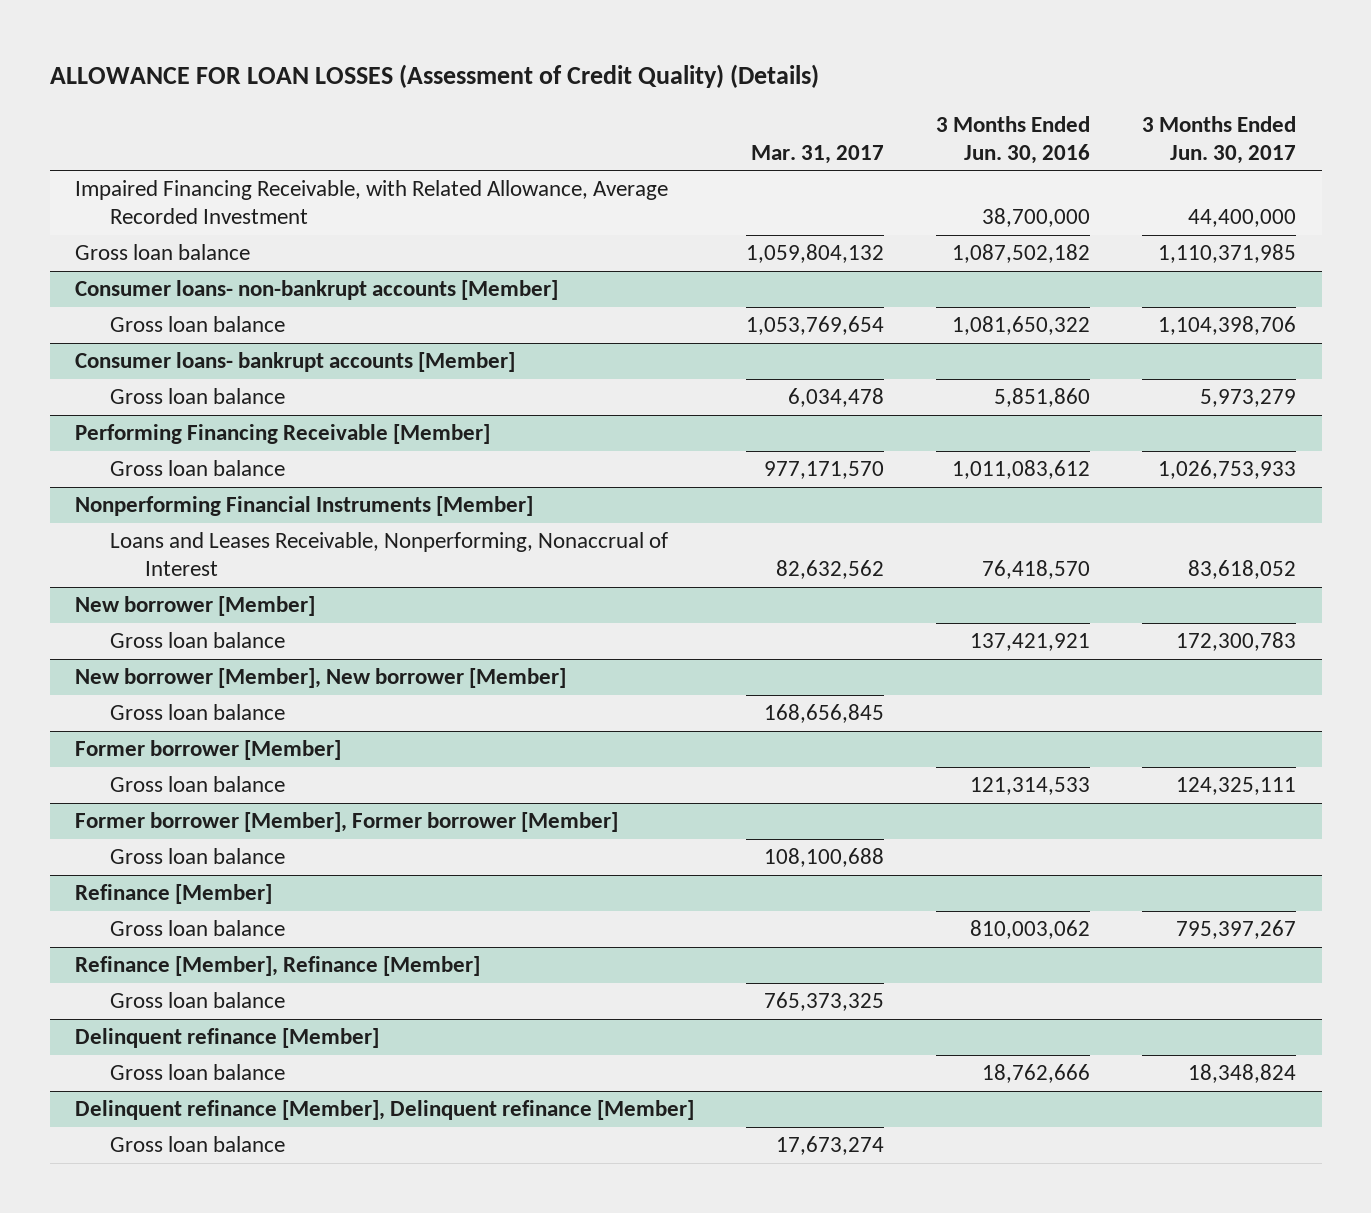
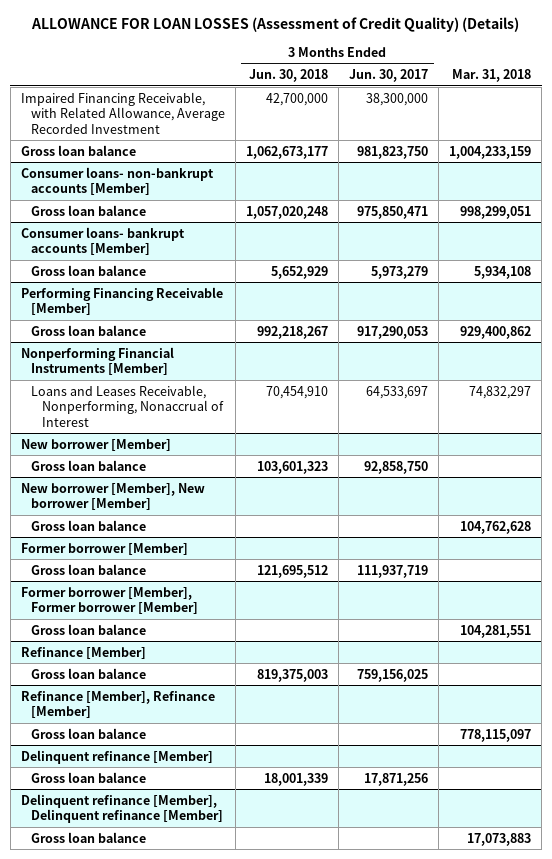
[751,144,885,164] Mar. 31, 2017 -> none
[936,115,1091,164] 3 Months Ended Jun. 30, 2016 -> none
none -> [249,68,329,82] Jun. 30, 2018
none -> [452,68,532,82] Mar. 31, 2018
[1187,209,1296,228] 44,400,000 -> [366,92,429,106] 38,300,000
[1157,244,1296,264] 1,110,371,985 -> [357,145,429,159] 981,823,750
[1157,316,1296,336] 1,104,398,706 -> [357,205,429,219] 975,850,471
[1157,460,1296,480] 1,026,753,933 -> [357,325,429,339] 917,290,053
[1187,560,1296,580] 83,618,052 -> [366,385,429,399] 64,533,697
[1175,632,1296,652] 172,300,783 -> [364,460,429,474] 92,858,750
[1175,777,1296,796] 124,325,111 -> [357,564,429,578] 111,937,719
[1175,920,1296,940] 795,397,267 -> [357,668,429,682] 759,156,025
[1187,1064,1296,1084] 18,348,824 -> [364,772,429,786] 17,871,256

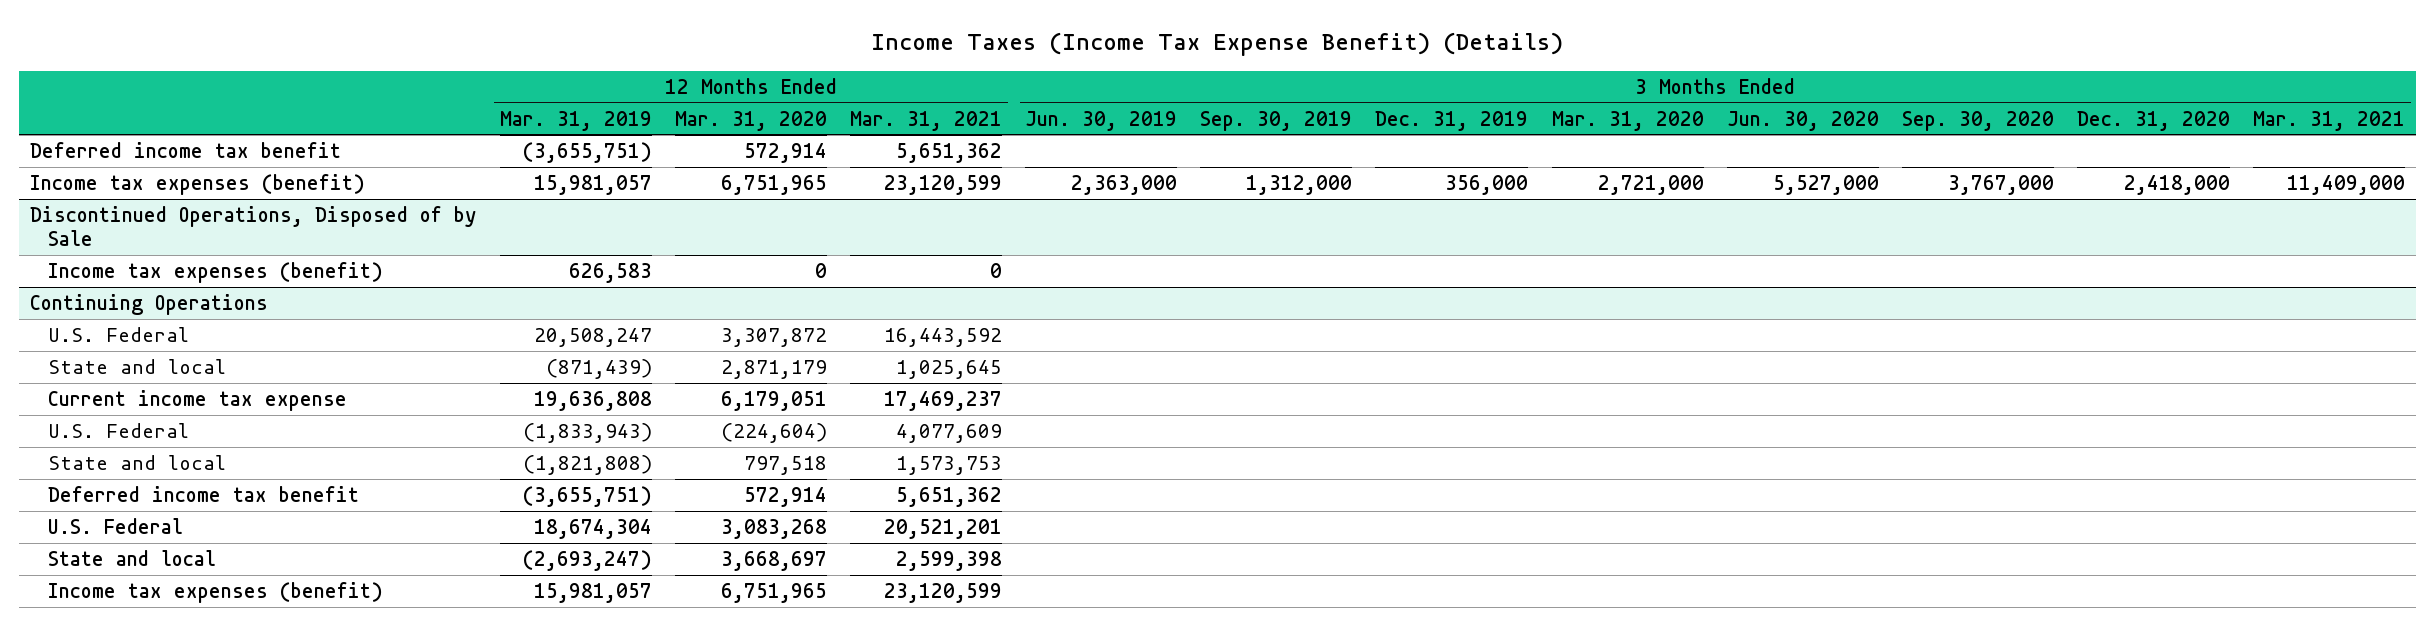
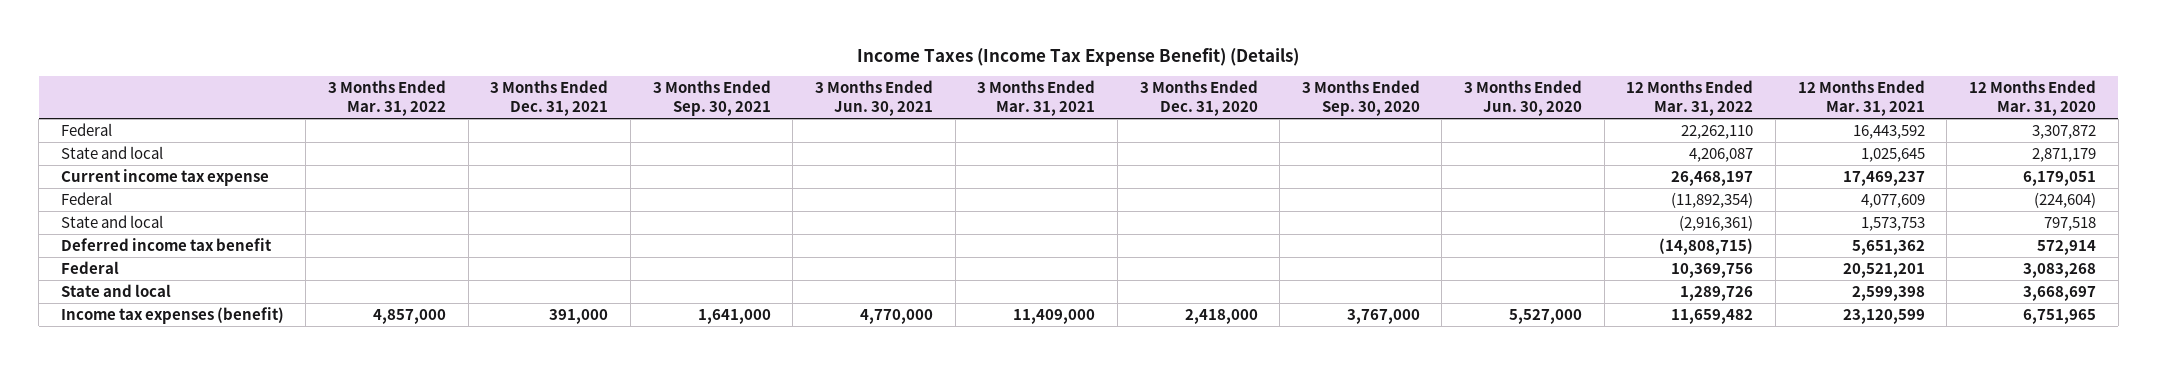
[500,110,653,131] Mar. 31, 2019 -> none
[1025,110,1178,131] Jun. 30, 2019 -> none
[1200,110,1353,131] Sep. 30, 2019 -> none
[1375,110,1529,131] Dec. 31, 2019 -> none
[1551,110,1704,131] Mar. 31, 2020 -> none
none -> [328,80,447,116] 3 Months Ended Mar. 31, 2022
none -> [490,80,609,116] 3 Months Ended Dec. 31, 2021
none -> [652,80,771,116] 3 Months Ended Sep. 30, 2021
none -> [814,80,933,116] 3 Months Ended Jun. 30, 2021
none -> [1626,80,1754,116] 12 Months Ended Mar. 31, 2022
[30,141,342,158] Deferred income tax benefit -> none
[30,205,478,247] Discontinued Operations, Disposed of by Sale -> none
[48,261,384,283] Income tax expenses (benefit) -> none
[30,293,269,315] Continuing Operations -> none
[48,326,190,342] U.S. Federal -> [60,123,112,137] Federal
[48,422,190,438] U.S. Federal -> [60,192,112,206] Federal
[48,517,184,534] U.S. Federal -> [60,261,119,275] Federal
[48,581,384,603] Income tax expenses (benefit) -> none
[30,173,366,195] Income tax expenses (benefit) -> [60,307,284,325] Income tax expenses (benefit)

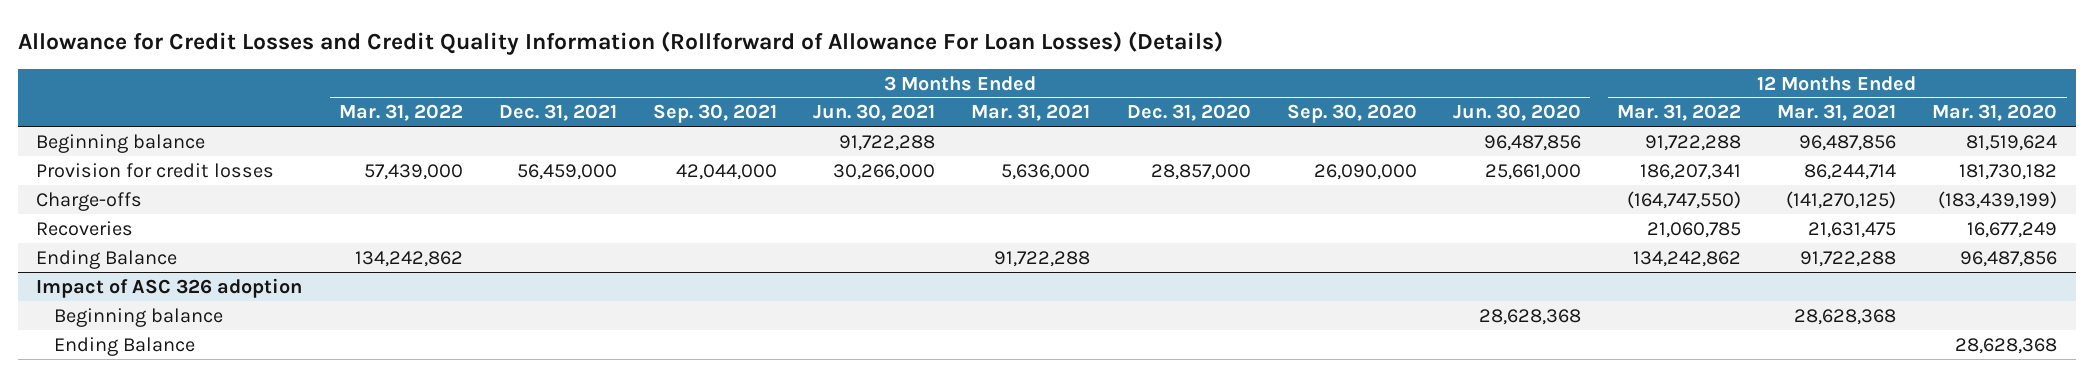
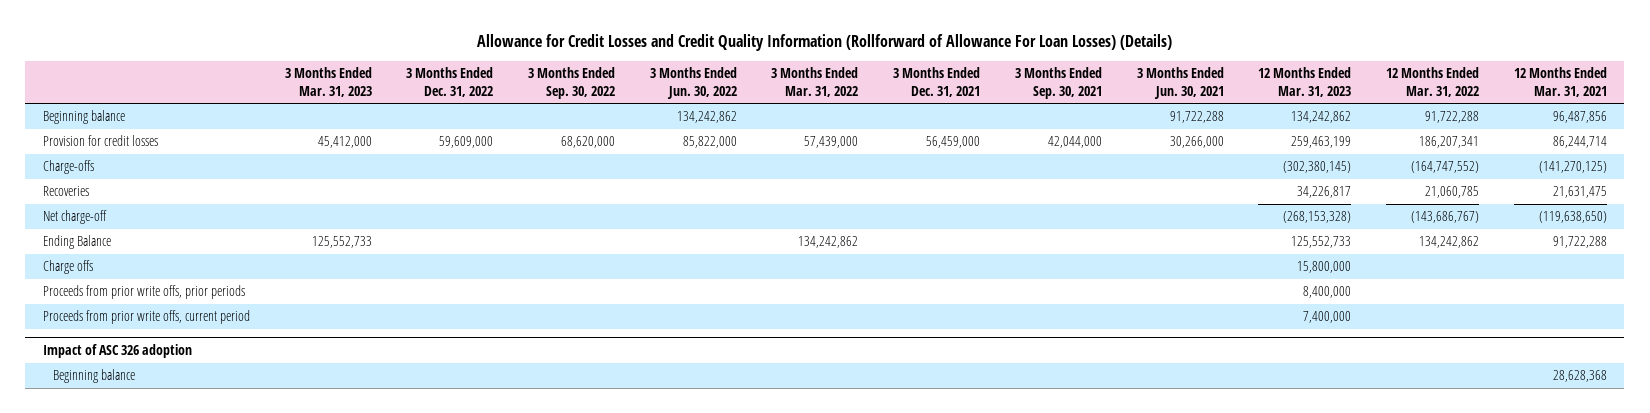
[971,104,1091,122] Mar. 31, 2021 -> none
[1126,104,1251,122] Dec. 31, 2020 -> none
[1286,104,1417,124] Sep. 30, 2020 -> none
[1452,104,1581,122] Jun. 30, 2020 -> none
[1932,104,2058,122] Mar. 31, 2020 -> none
none -> [284,66,372,97] 3 Months Ended Mar. 31, 2023
none -> [406,66,494,97] 3 Months Ended Dec. 31, 2022
none -> [528,66,616,99] 3 Months Ended Sep. 30, 2022
none -> [649,66,737,99] 3 Months Ended Jun. 30, 2022
none -> [1258,66,1352,97] 12 Months Ended Mar. 31, 2023
[1627,190,1742,209] (164,747,550) -> [1411,161,1480,174] (164,747,552)
none -> [42,210,107,225] Net charge-off
none -> [42,260,93,275] Charge offs
none -> [42,285,245,300] Proceeds from prior write offs, prior periods
none -> [42,310,250,325] Proceeds from prior write offs, current period
[54,336,196,356] Ending Balance -> none

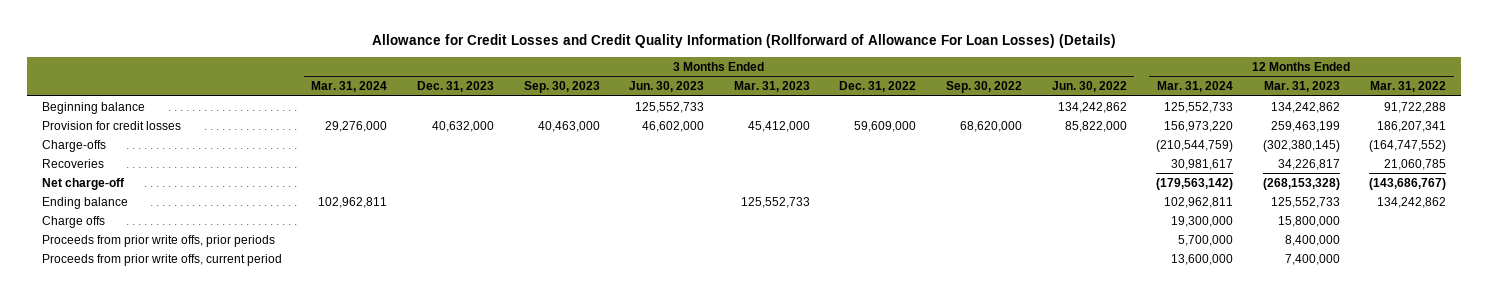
[771,66,859,97] 3 Months Ended Mar. 31, 2022 -> none
[893,66,981,97] 3 Months Ended Dec. 31, 2021 -> none
[1014,66,1102,99] 3 Months Ended Sep. 30, 2021 -> none
[1136,66,1224,99] 3 Months Ended Jun. 30, 2021 -> none
[1513,66,1607,97] 12 Months Ended Mar. 31, 2021 -> none
none -> [311,81,388,93] Mar. 31, 2024
none -> [417,81,495,93] Dec. 31, 2023
none -> [523,81,600,94] Sep. 30, 2023
none -> [629,81,705,93] Jun. 30, 2023
none -> [1157,81,1234,93] Mar. 31, 2024
[42,235,111,250] Ending Balance -> [41,196,128,209] Ending balance
[42,344,192,359] Impact of ASC 326 adoption -> none
[52,369,135,384] Beginning balance -> none

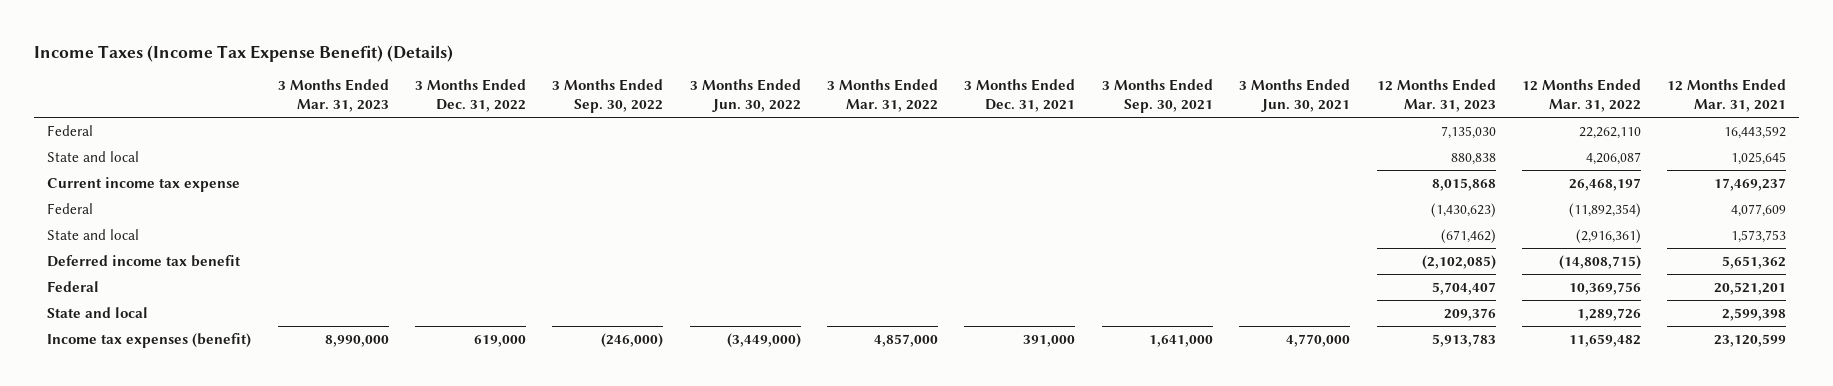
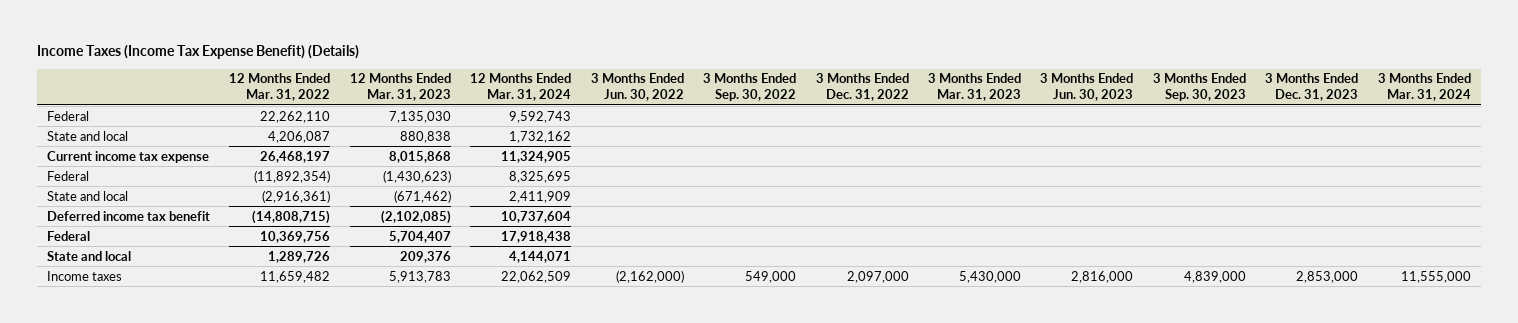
[827,79,939,113] 3 Months Ended Mar. 31, 2022 -> none
[964,79,1076,113] 3 Months Ended Dec. 31, 2021 -> none
[1101,79,1213,114] 3 Months Ended Sep. 30, 2021 -> none
[1239,79,1351,113] 3 Months Ended Jun. 30, 2021 -> none
[1667,79,1787,113] 12 Months Ended Mar. 31, 2021 -> none
none -> [470,73,572,102] 12 Months Ended Mar. 31, 2024
none -> [1040,73,1134,102] 3 Months Ended Jun. 30, 2023
none -> [1152,73,1246,102] 3 Months Ended Sep. 30, 2023
none -> [1265,73,1359,102] 3 Months Ended Dec. 31, 2023
none -> [1377,73,1471,102] 3 Months Ended Mar. 31, 2024
[47,332,252,348] Income tax expenses (benefit) -> [46,270,122,281] Income taxes
[324,334,389,347] 8,990,000 -> [958,270,1021,283] 5,430,000
[473,334,526,347] 619,000 -> [846,270,909,283] 2,097,000
[601,332,664,348] (246,000) -> [745,270,797,283] 549,000
[726,332,801,348] (3,449,000) -> [615,269,684,283] (2,162,000)

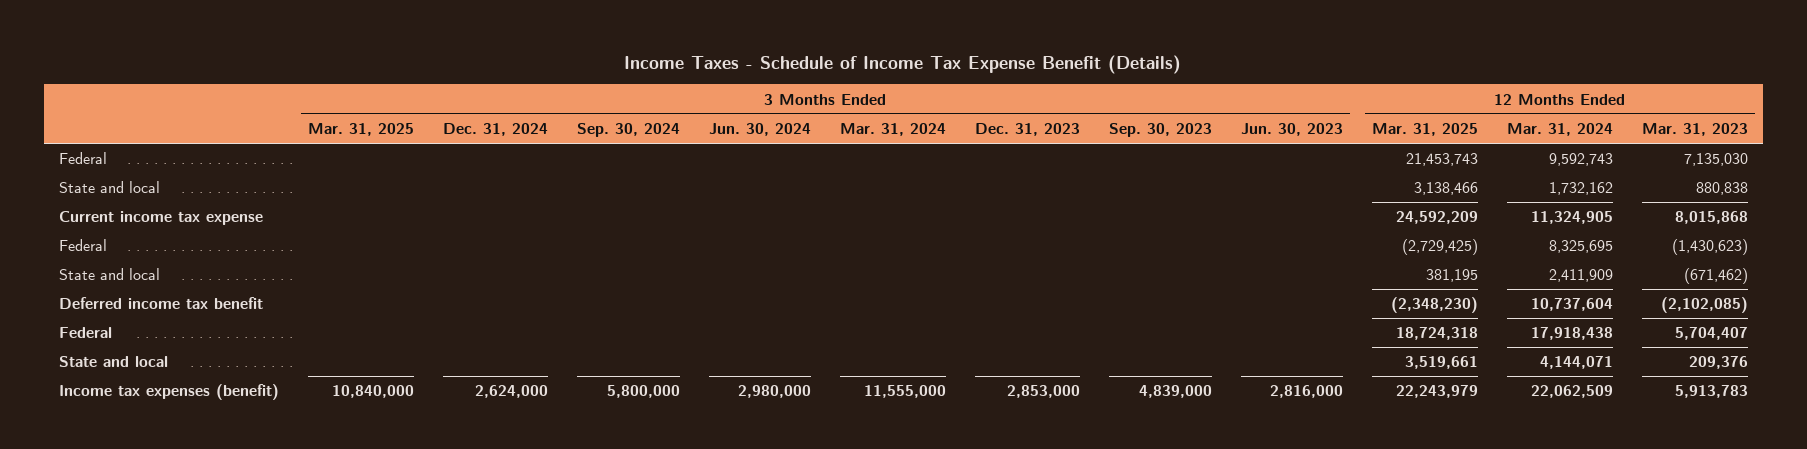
[37,45,360,60] Income Taxes (Income Tax Expense Benefit) (Details) -> [624,54,1182,74] Income Taxes - Schedule of Income Tax Expense Benefit (Details)
[229,73,331,102] 12 Months Ended Mar. 31, 2022 -> none
[590,73,684,102] 3 Months Ended Jun. 30, 2022 -> none
[703,73,797,102] 3 Months Ended Sep. 30, 2022 -> none
[815,73,909,102] 3 Months Ended Dec. 31, 2022 -> none
[927,73,1021,102] 3 Months Ended Mar. 31, 2023 -> none
none -> [307,122,414,136] Mar. 31, 2025
none -> [442,122,548,136] Dec. 31, 2024
none -> [576,122,680,137] Sep. 30, 2024
none -> [708,122,811,136] Jun. 30, 2024
none -> [1371,122,1478,136] Mar. 31, 2025
[46,270,122,281] Income taxes -> [58,384,279,401] Income tax expenses (benefit)

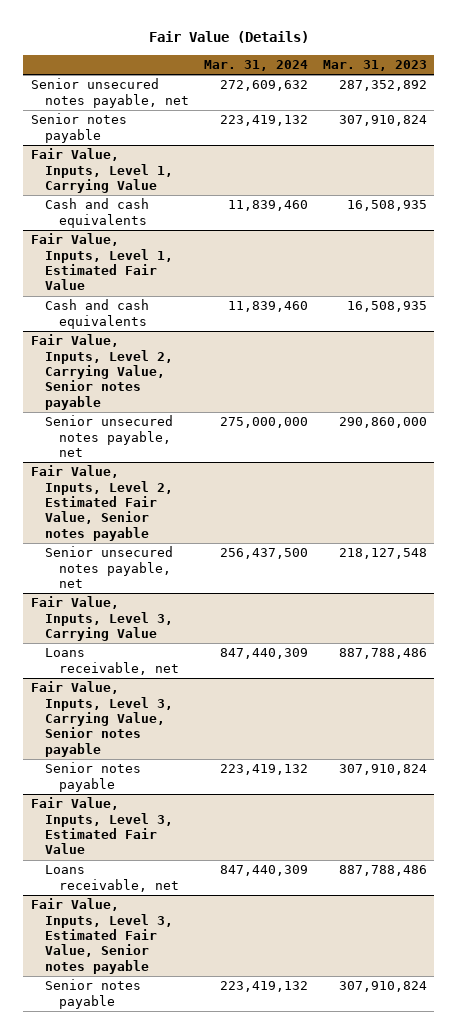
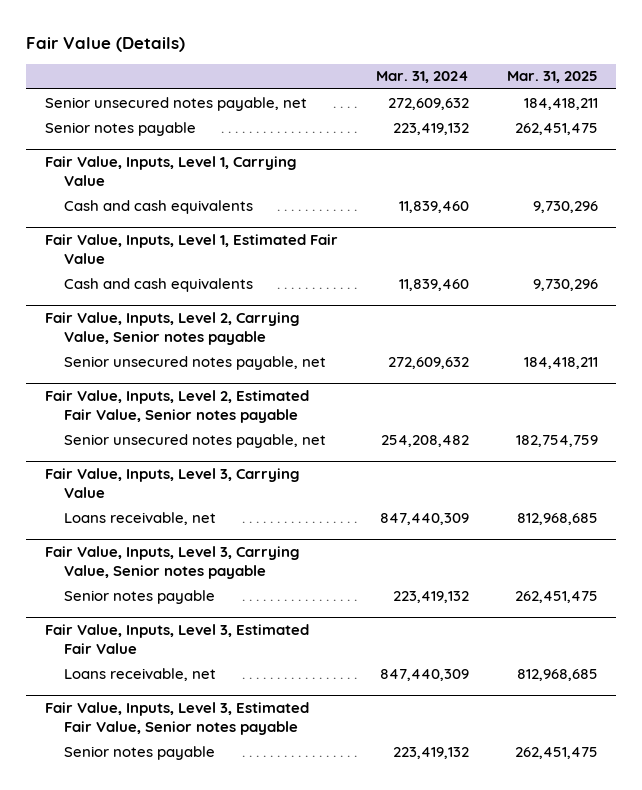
[322,59,427,71] Mar. 31, 2023 -> none
none -> [506,71,598,84] Mar. 31, 2025
[219,417,308,429] 275,000,000 -> [387,356,469,369] 272,609,632
[219,548,308,560] 256,437,500 -> [380,434,469,447] 254,208,482

